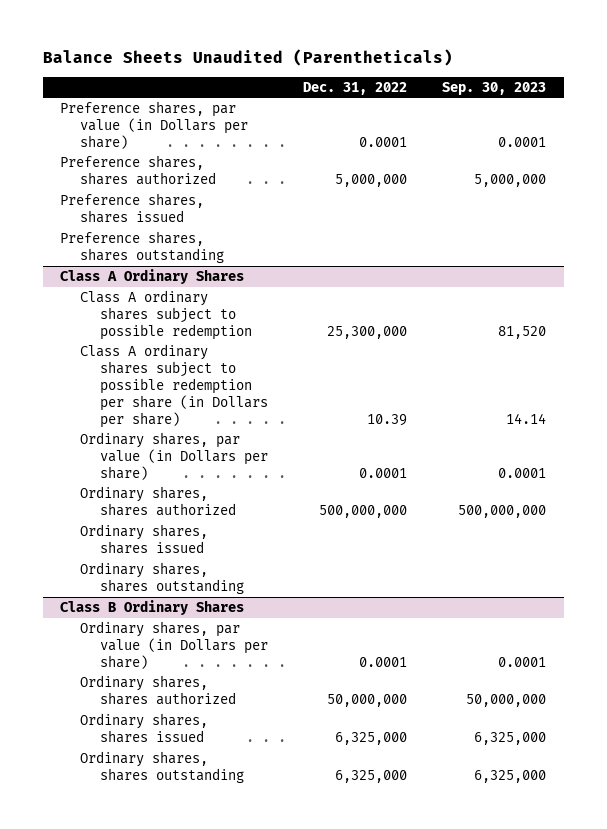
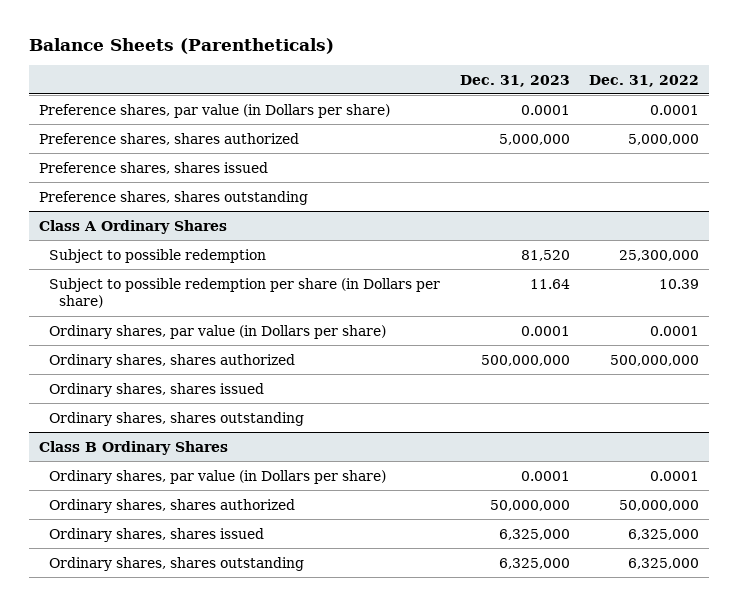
[42,49,453,67] Balance Sheets Unaudited (Parentheticals) -> [28,37,334,54] Balance Sheets (Parentheticals)
[442,81,547,95] Sep. 30, 2023 -> none
none -> [459,74,570,87] Dec. 31, 2023
[80,289,253,340] Class A ordinary shares subject to possible redemption -> [48,248,266,263] Subject to possible redemption
[80,343,269,428] Class A ordinary shares subject to possible redemption per share (in Dollars per share) -> [48,277,440,309] Subject to possible redemption per share (in Dollars per share)

